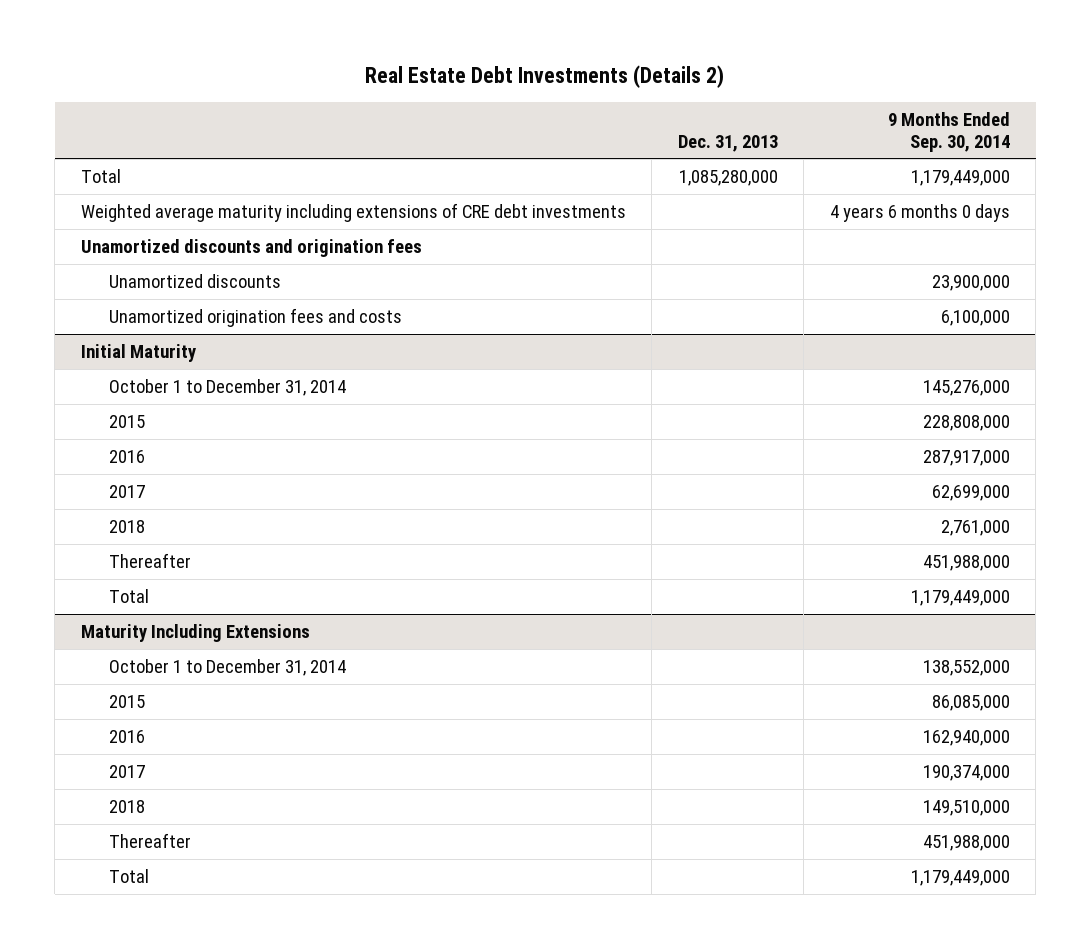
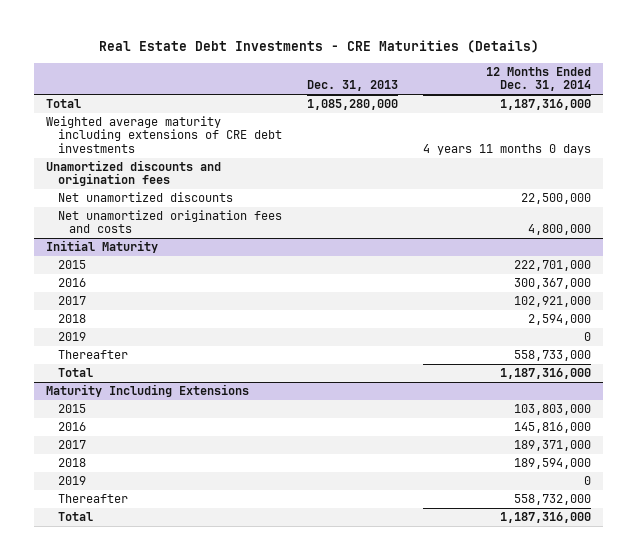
[365,65,725,89] Real Estate Debt Investments (Details 2) -> [98,40,539,54] Real Estate Debt Investments - CRE Maturities (Details)
[887,111,1010,152] 9 Months Ended Sep. 30, 2014 -> none
none -> [485,66,591,92] 12 Months Ended Dec. 31, 2014
[108,274,281,289] Unamortized discounts -> [57,192,233,203] Net unamortized discounts
[108,308,402,328] Unamortized origination fees and costs -> [57,210,282,234] Net unamortized origination fees and costs
[108,379,346,397] October 1 to December 31, 2014 -> none
none -> [57,332,86,342] 2019
[108,659,346,677] October 1 to December 31, 2014 -> none
none -> [57,476,86,486] 2019

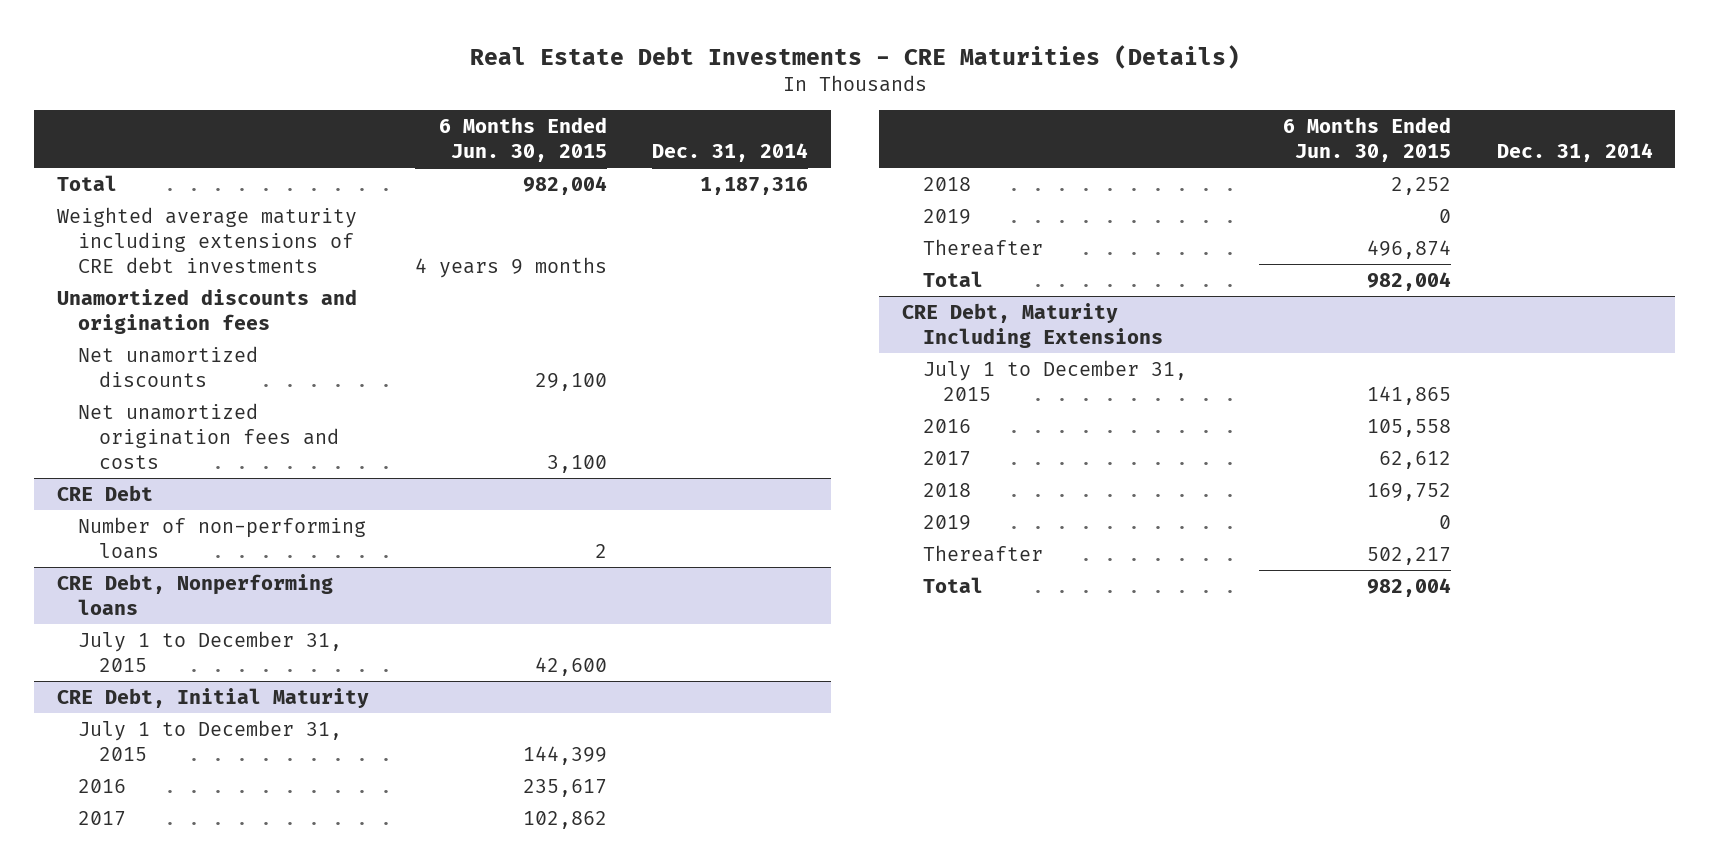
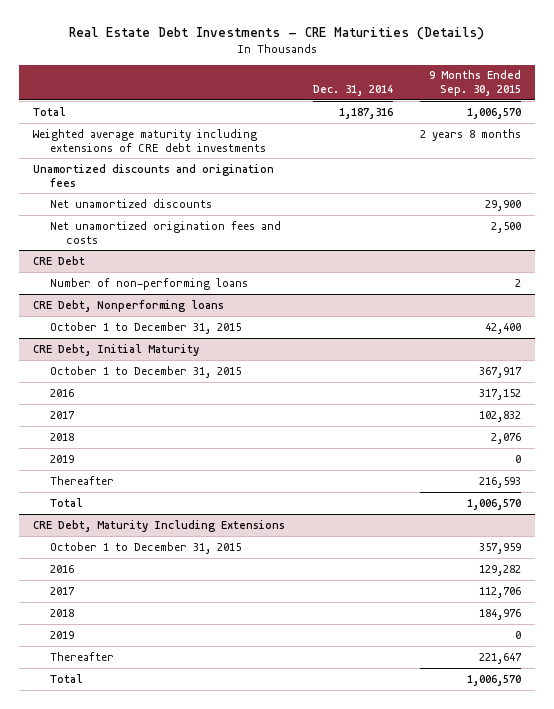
[438,117,607,163] 6 Months Ended Jun. 30, 2015 -> none
none -> [429,70,522,97] 9 Months Ended Sep. 30, 2015
[77,630,342,673] July 1 to December 31, 2015 -> [49,321,241,334] October 1 to December 31, 2015
[77,719,342,762] July 1 to December 31, 2015 -> [49,365,241,378] October 1 to December 31, 2015
[922,359,1187,402] July 1 to December 31, 2015 -> [49,541,241,554] October 1 to December 31, 2015

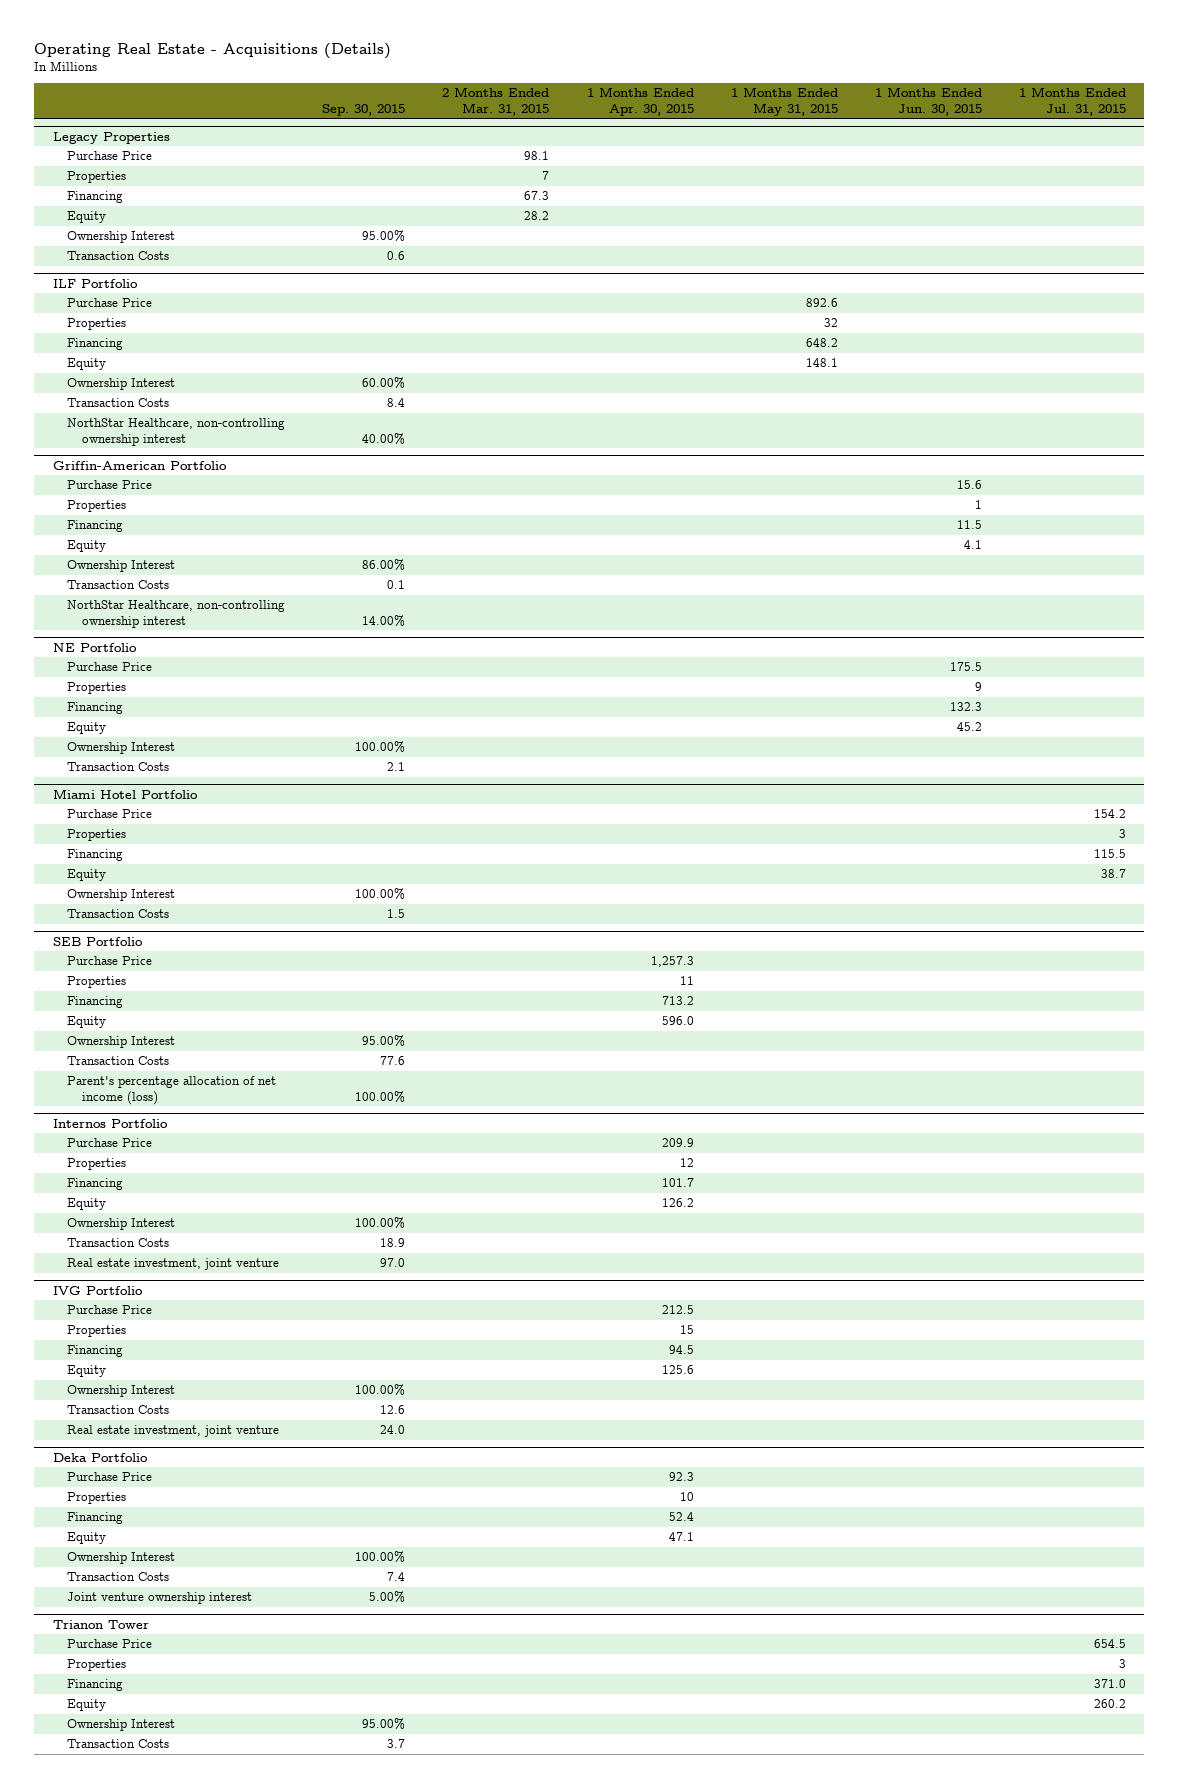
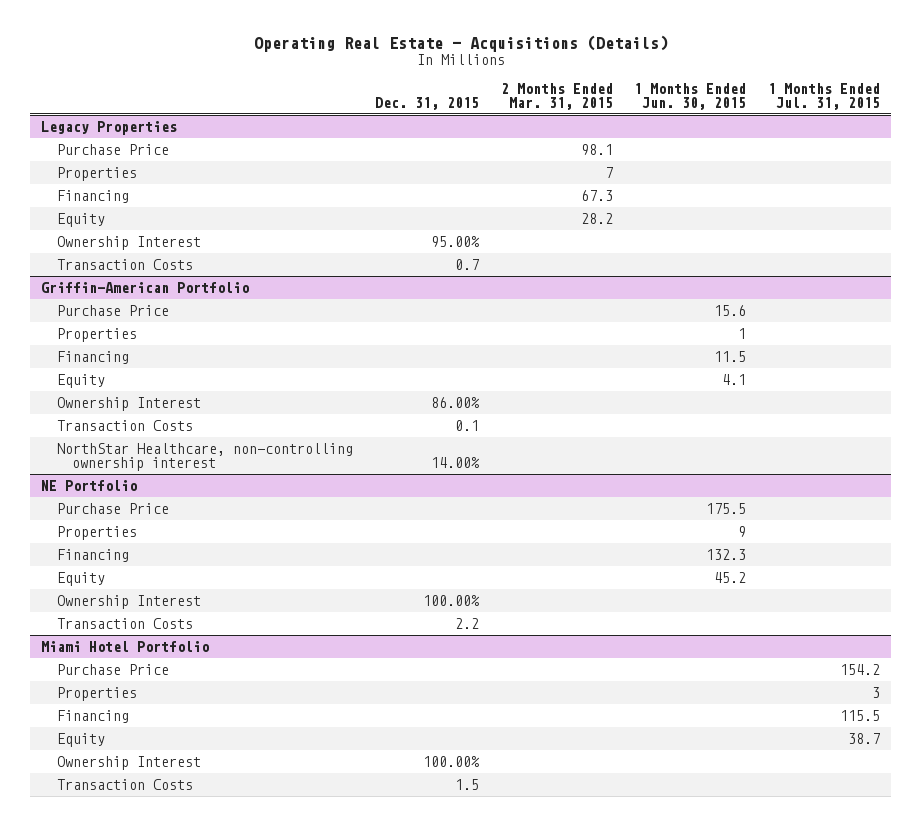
[322,103,406,116] Sep. 30, 2015 -> none
[586,87,694,116] 1 Months Ended Apr. 30, 2015 -> none
[730,87,838,116] 1 Months Ended May 31, 2015 -> none
none -> [374,96,479,110] Dec. 31, 2015
[52,278,138,288] ILF Portfolio -> none
[67,298,153,308] Purchase Price -> none
[67,318,127,331] Properties -> none
[67,338,124,351] Financing -> none
[67,358,107,371] Equity -> none
[67,378,176,391] Ownership Interest -> none
[67,398,170,408] Transaction Costs -> none
[67,418,286,446] NorthStar Healthcare, non-controlling ownership interest -> none
[52,936,143,946] SEB Portfolio -> none
[67,956,153,966] Purchase Price -> none
[67,976,127,989] Properties -> none
[67,996,124,1009] Financing -> none
[67,1016,107,1029] Equity -> none
[67,1036,176,1049] Ownership Interest -> none
[67,1056,170,1066] Transaction Costs -> none
[67,1076,277,1105] Parent's percentage allocation of net income (loss) -> none
[52,1118,168,1128] Internos Portfolio -> none
[67,1138,153,1148] Purchase Price -> none
[67,1158,127,1171] Properties -> none
[67,1178,124,1191] Financing -> none
[67,1198,107,1211] Equity -> none
[67,1218,176,1231] Ownership Interest -> none
[67,1238,170,1248] Transaction Costs -> none
[67,1258,280,1271] Real estate investment, joint venture -> none
[52,1285,143,1295] IVG Portfolio -> none
[67,1305,153,1315] Purchase Price -> none
[67,1325,127,1338] Properties -> none
[67,1345,124,1358] Financing -> none
[67,1365,107,1378] Equity -> none
[67,1385,176,1398] Ownership Interest -> none
[67,1405,170,1415] Transaction Costs -> none
[67,1425,280,1438] Real estate investment, joint venture -> none
[52,1452,148,1462] Deka Portfolio -> none
[67,1472,153,1482] Purchase Price -> none
[67,1492,127,1505] Properties -> none
[67,1512,124,1525] Financing -> none
[67,1532,107,1545] Equity -> none
[67,1552,176,1565] Ownership Interest -> none
[67,1572,170,1582] Transaction Costs -> none
[67,1592,253,1605] Joint venture ownership interest -> none
[52,1619,149,1629] Trianon Tower -> none
[67,1639,153,1649] Purchase Price -> none
[67,1659,127,1672] Properties -> none
[67,1679,124,1692] Financing -> none
[67,1699,107,1712] Equity -> none
[67,1719,176,1732] Ownership Interest -> none
[67,1739,170,1749] Transaction Costs -> none

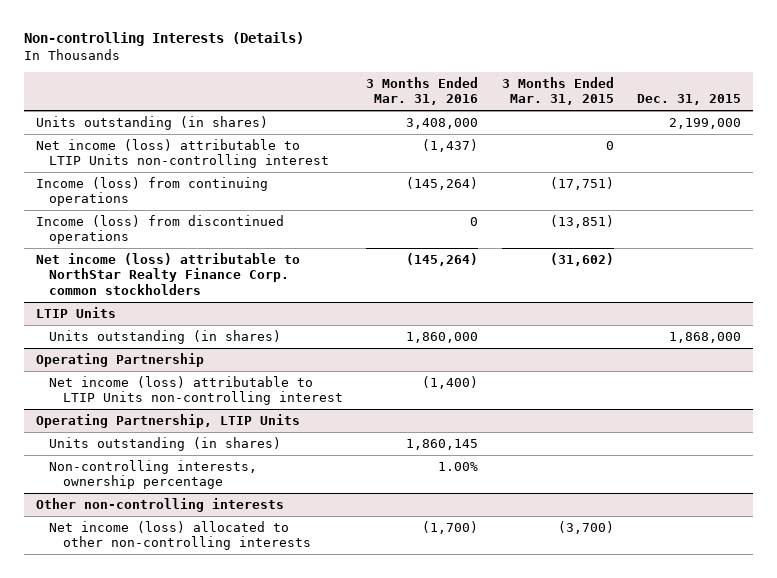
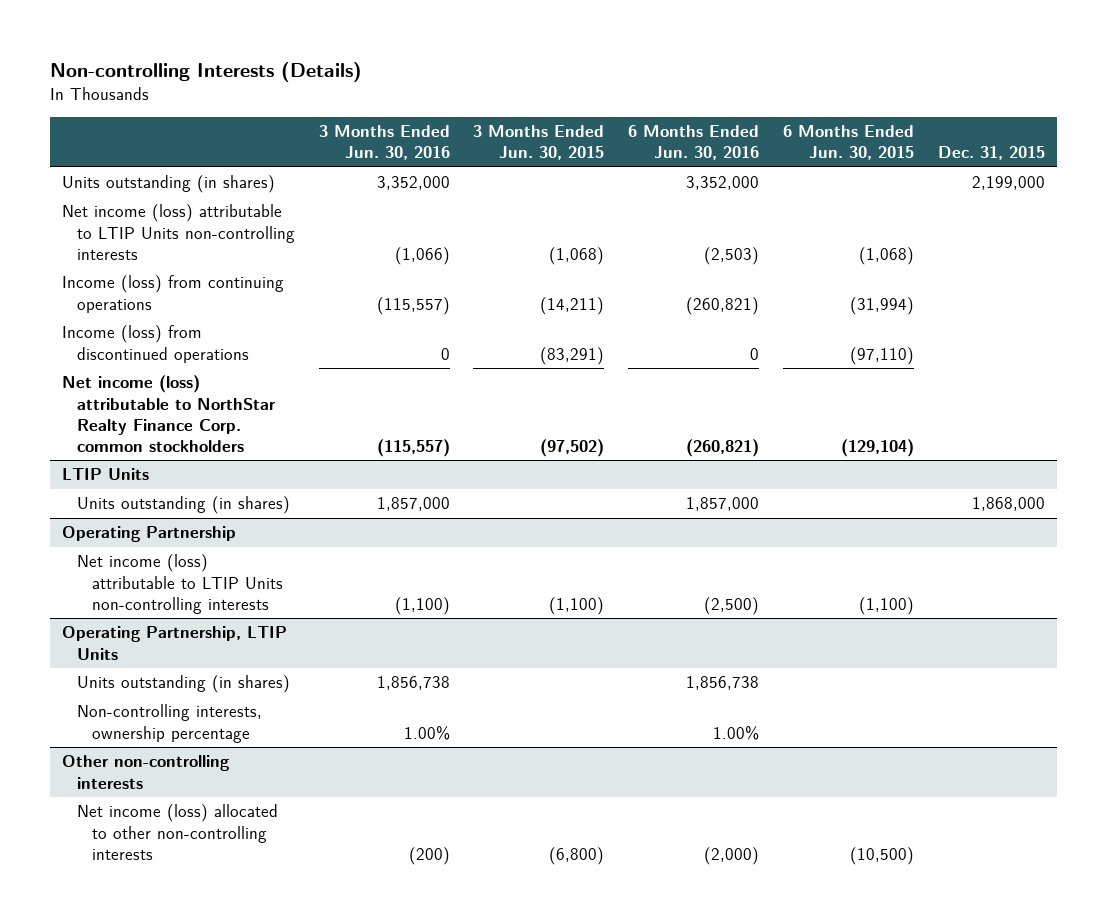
[366,76,479,106] 3 Months Ended Mar. 31, 2016 -> none
[501,76,614,106] 3 Months Ended Mar. 31, 2015 -> none
none -> [318,125,450,161] 3 Months Ended Jun. 30, 2016
none -> [473,125,605,161] 3 Months Ended Jun. 30, 2015
none -> [628,125,760,161] 6 Months Ended Jun. 30, 2016
none -> [782,125,914,161] 6 Months Ended Jun. 30, 2015
[35,139,330,169] Net income (loss) attributable to LTIP Units non-controlling interest -> [61,204,295,260] Net income (loss) attributable to LTIP Units non-controlling interests
[49,376,343,406] Net income (loss) attributable to LTIP Units non-controlling interest -> [76,554,283,614] Net income (loss) attributable to LTIP Units non-controlling interests

